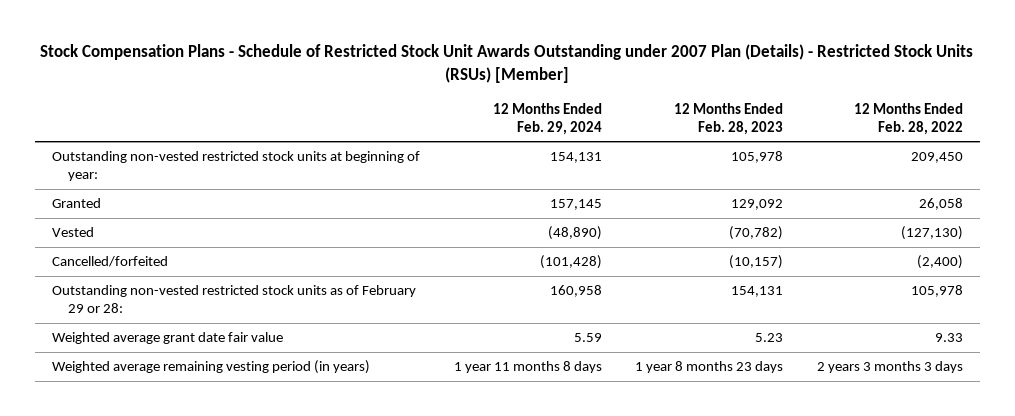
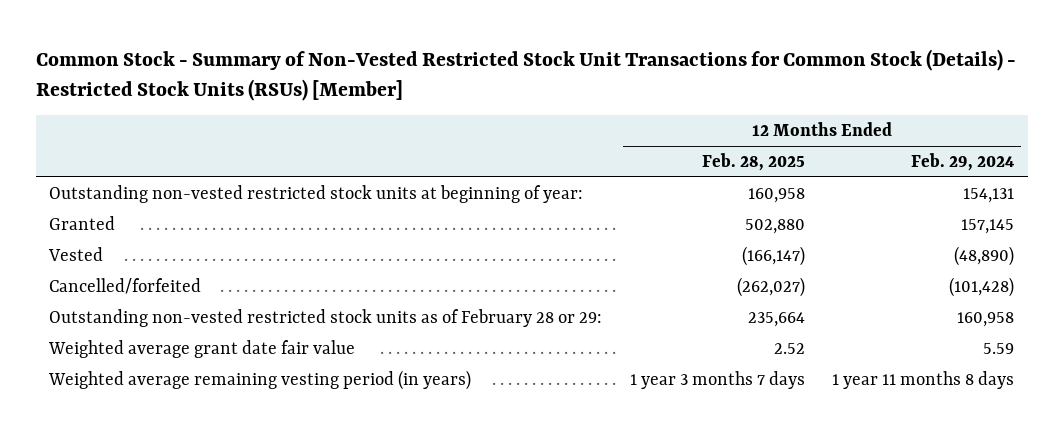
[40,44,974,84] Stock Compensation Plans - Schedule of Restricted Stock Unit Awards Outstanding under 2007 Plan (Details) - Restricted Stock Units (RSUs) [Member] -> [35,48,1016,101] Common Stock - Summary of Non-Vested Restricted Stock Unit Transactions for Common Stock (Details) - Restricted Stock Units (RSUs) [Member]
[674,102,784,135] 12 Months Ended Feb. 28, 2023 -> none
[854,102,964,135] 12 Months Ended Feb. 28, 2022 -> none
none -> [701,152,805,171] Feb. 28, 2025
[51,285,416,314] Outstanding non-vested restricted stock units as of February 29 or 28: -> [49,308,603,327] Outstanding non-vested restricted stock units as of February 28 or 29:

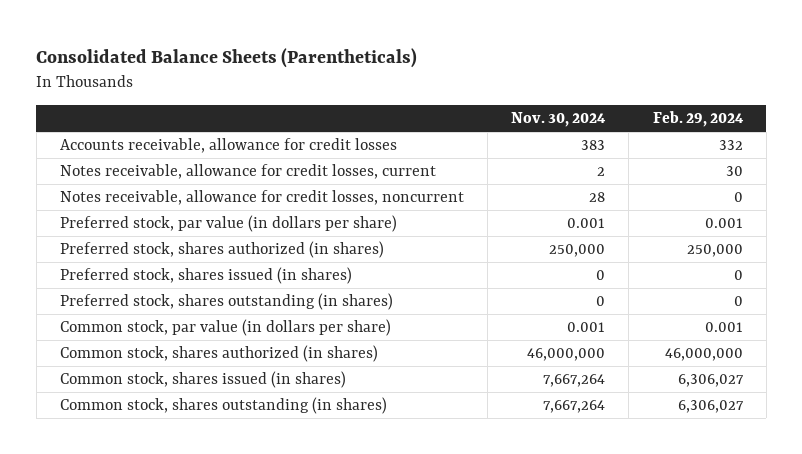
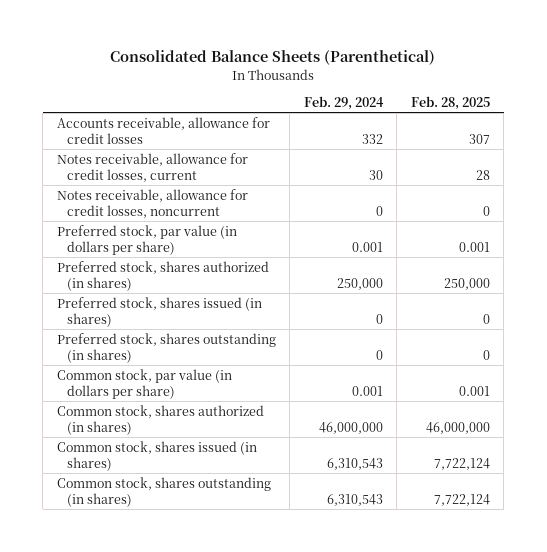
[36,48,418,69] Consolidated Balance Sheets (Parentheticals) -> [110,50,436,66] Consolidated Balance Sheets (Parenthetical)
[511,112,607,128] Nov. 30, 2024 -> none
none -> [410,95,490,110] Feb. 28, 2025
[677,374,744,388] 6,306,027 -> [326,457,383,470] 6,310,543
[677,400,744,414] 6,306,027 -> [326,493,383,506] 6,310,543

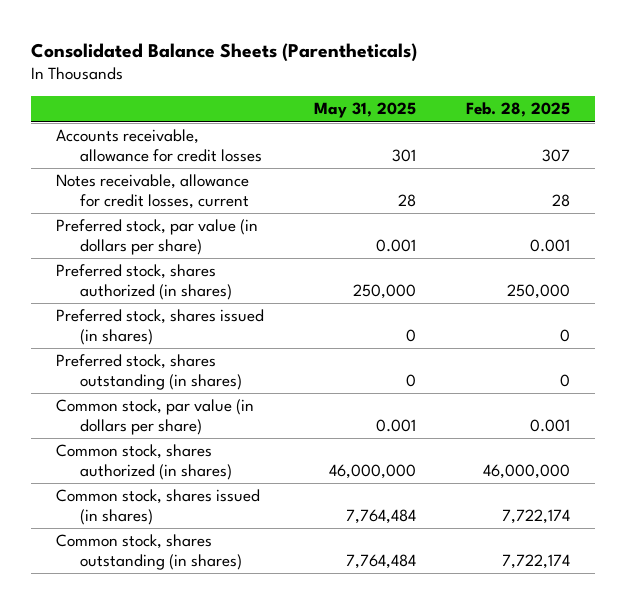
[110,50,436,66] Consolidated Balance Sheets (Parenthetical) -> [30,42,417,62] Consolidated Balance Sheets (Parentheticals)
[303,95,384,110] Feb. 29, 2024 -> none
none -> [313,102,416,119] May 31, 2025
[56,188,248,218] Notes receivable, allowance for credit losses, noncurrent -> none
[433,457,490,470] 7,722,124 -> [501,509,570,525] 7,722,174
[433,493,490,506] 7,722,124 -> [501,554,570,570] 7,722,174

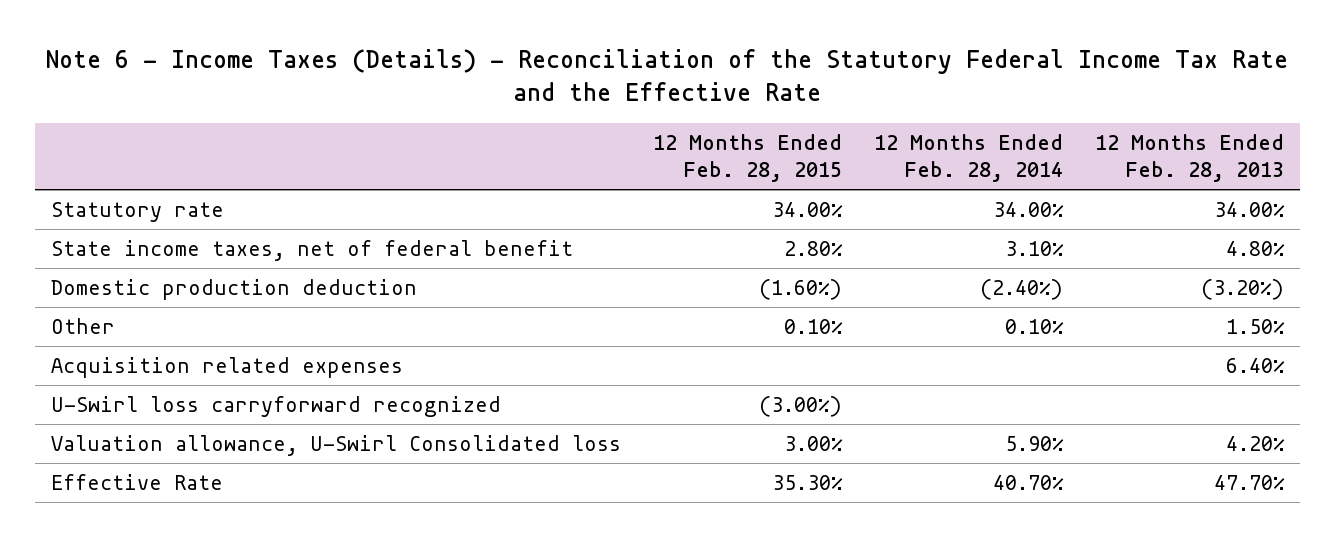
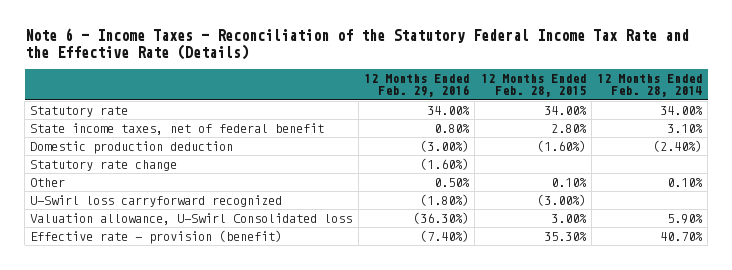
[46,49,1289,102] Note 6 - Income Taxes (Details) - Reconciliation of the Statutory Federal Income Tax Rate and the Effective Rate -> [24,28,689,60] Note 6 - Income Taxes - Reconciliation of the Statutory Federal Income Tax Rate and the Effective Rate (Details)
[1094,133,1284,183] 12 Months Ended Feb. 28, 2013 -> none
none -> [363,73,469,98] 12 Months Ended Feb. 29, 2016
none -> [30,160,178,172] Statutory rate change
[50,356,403,378] Acquisition related expenses -> none
[50,473,223,490] Effective Rate -> [30,230,283,245] Effective rate - provision (benefit)

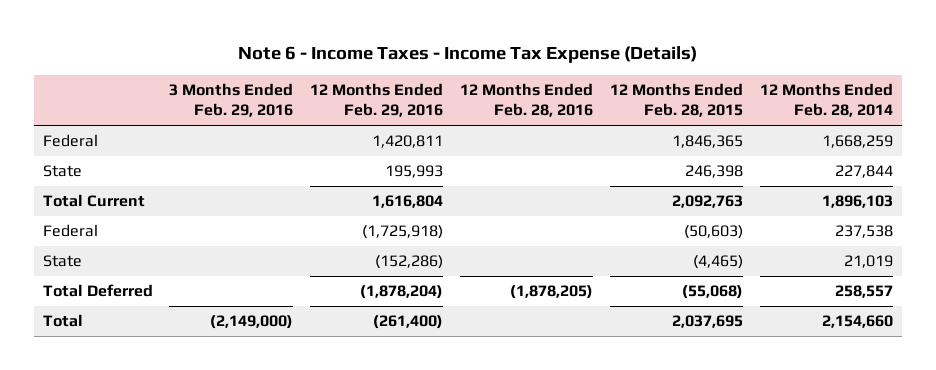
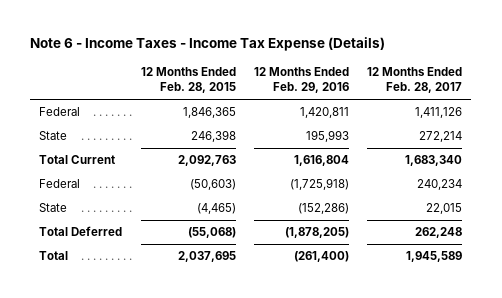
[169,83,294,118] 3 Months Ended Feb. 29, 2016 -> none
[460,83,594,118] 12 Months Ended Feb. 28, 2016 -> none
[760,83,894,118] 12 Months Ended Feb. 28, 2014 -> none
none -> [367,67,463,94] 12 Months Ended Feb. 28, 2017
[360,285,444,300] (1,878,204) -> [284,227,349,239] (1,878,205)

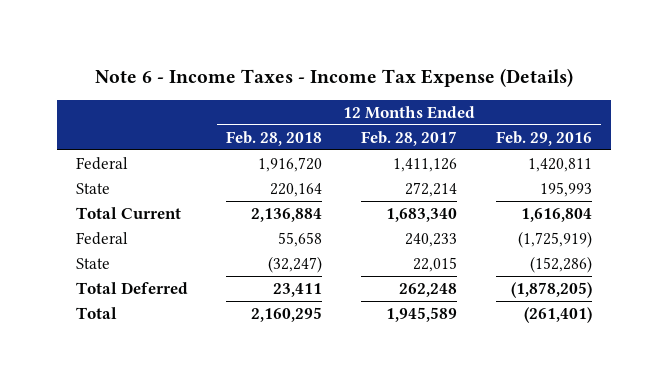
[140,67,236,94] 12 Months Ended Feb. 28, 2015 -> none
none -> [226,130,323,146] Feb. 28, 2018
[289,178,349,191] (1,725,918) -> [517,230,592,248] (1,725,919)
[417,179,463,191] 240,234 -> [404,232,457,247] 240,233
[293,251,349,263] (261,400) -> [523,306,592,323] (261,401)

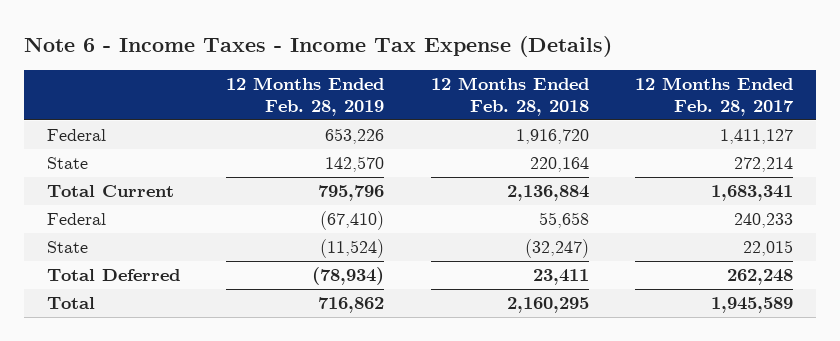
[495,130,592,146] Feb. 29, 2016 -> none
none -> [226,76,385,117] 12 Months Ended Feb. 28, 2019
[392,157,457,172] 1,411,126 -> [719,128,793,144] 1,411,127
[385,207,457,222] 1,683,340 -> [710,184,793,201] 1,683,341

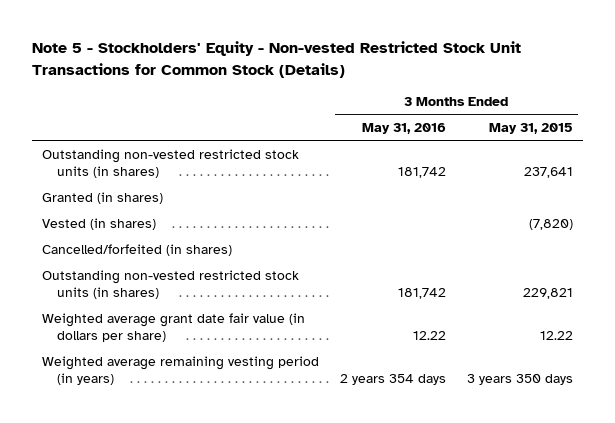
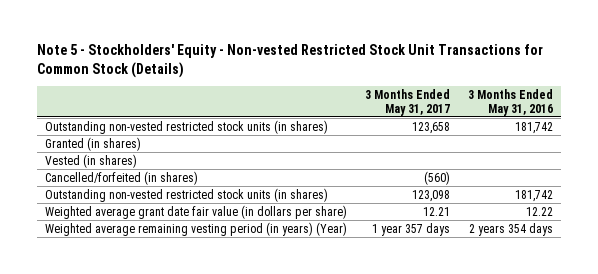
[488,123,573,135] May 31, 2015 -> none
none -> [365,88,451,116] 3 Months Ended May 31, 2017
[42,355,320,386] Weighted average remaining vesting period (in years) -> [45,221,348,236] Weighted average remaining vesting period (in years) (Year)

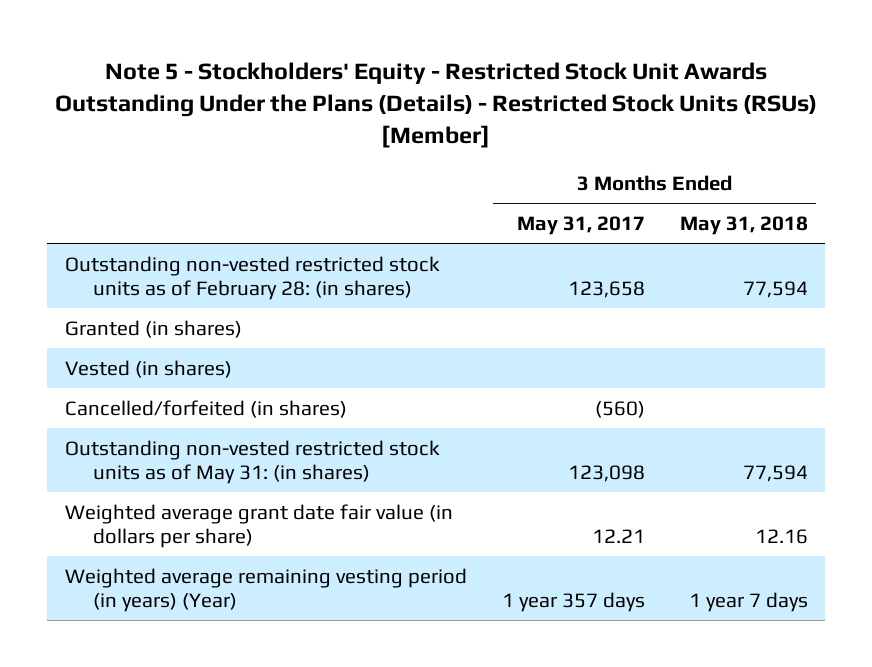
[36,44,543,78] Note 5 - Stockholders' Equity - Non-vested Restricted Stock Unit Transactions for Common Stock (Details) -> [55,61,818,148] Note 5 - Stockholders' Equity - Restricted Stock Unit Awards Outstanding Under the Plans (Details) - Restricted Stock Units (RSUs) [Member]
[467,88,553,116] 3 Months Ended May 31, 2016 -> none
none -> [679,215,808,235] May 31, 2018
[45,119,329,134] Outstanding non-vested restricted stock units (in shares) -> [64,255,440,300] Outstanding non-vested restricted stock units as of February 28: (in shares)
[45,187,329,202] Outstanding non-vested restricted stock units (in shares) -> [64,439,440,484] Outstanding non-vested restricted stock units as of May 31: (in shares)

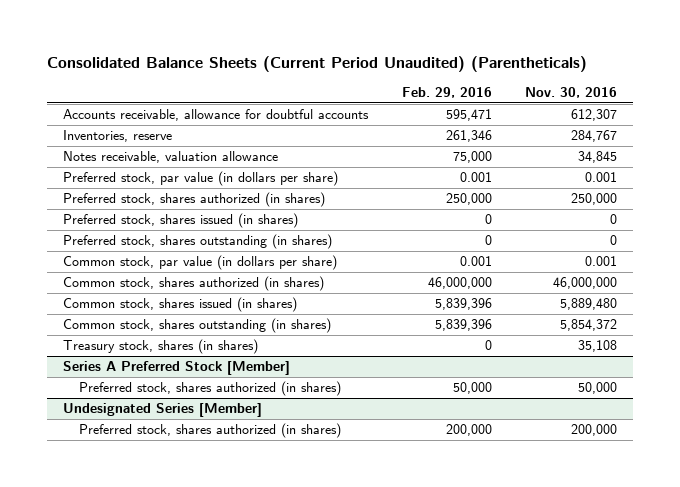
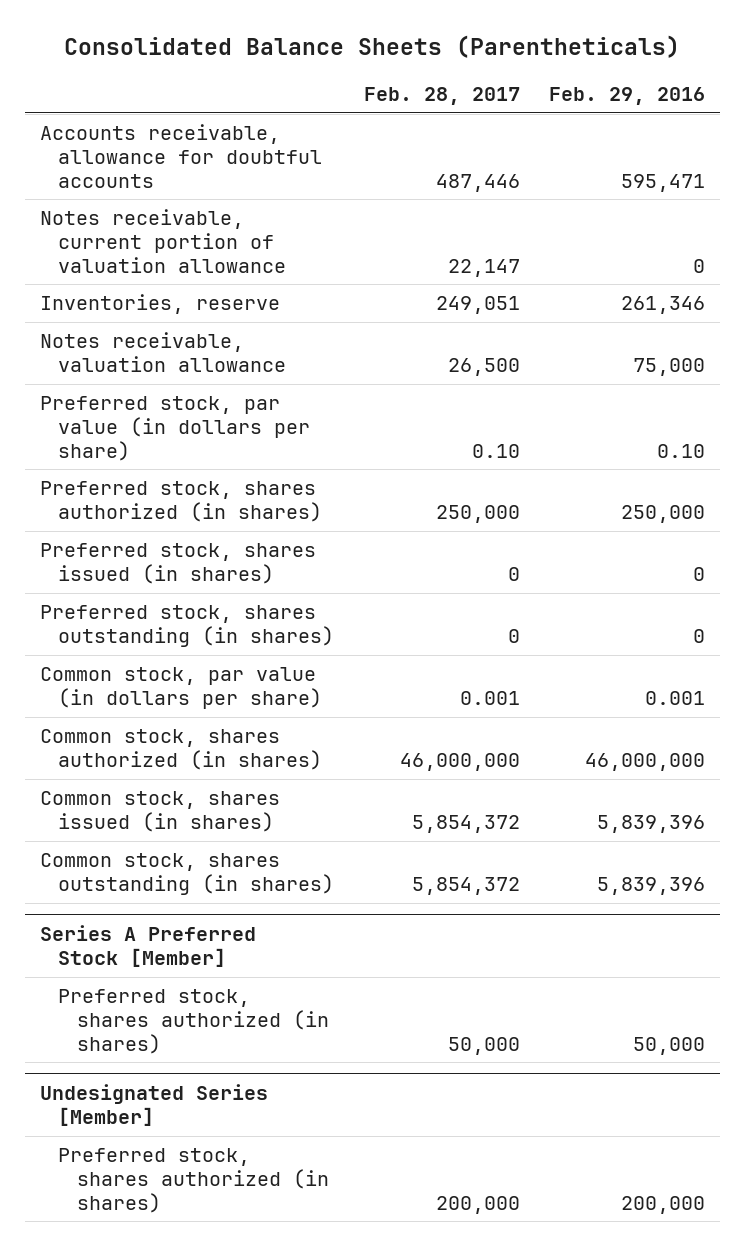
[46,55,587,72] Consolidated Balance Sheets (Current Period Unaudited) (Parentheticals) -> [64,35,681,59] Consolidated Balance Sheets (Parentheticals)
[524,86,617,98] Nov. 30, 2016 -> none
none -> [363,86,520,105] Feb. 28, 2017
none -> [39,208,287,273] Notes receivable, current portion of valuation allowance
[459,172,492,183] 0.001 -> [656,443,705,458] 0.10
[63,339,259,355] Treasury stock, shares (in shares) -> none

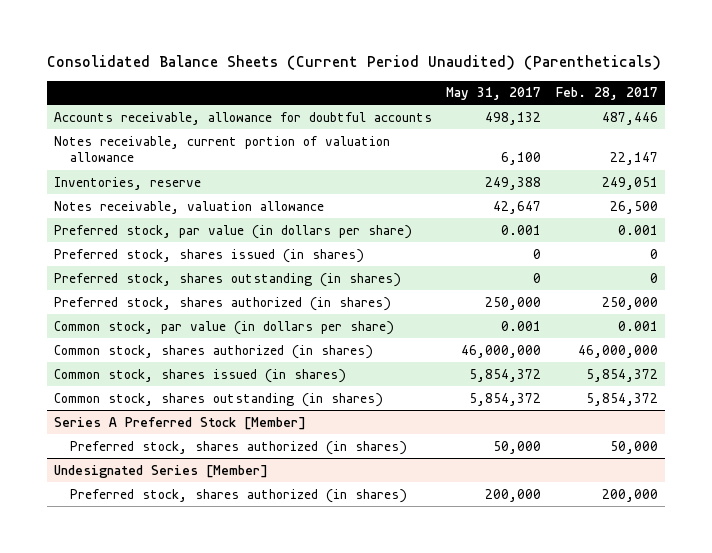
[64,35,681,59] Consolidated Balance Sheets (Parentheticals) -> [46,55,661,71] Consolidated Balance Sheets (Current Period Unaudited) (Parentheticals)
[548,86,705,105] Feb. 29, 2016 -> none
none -> [446,87,542,101] May 31, 2017
[471,443,520,458] 0.10 -> [617,224,658,235] 0.001
[39,480,323,522] Preferred stock, shares authorized (in shares) -> [53,296,391,311] Preferred stock, shares authorized (in shares)

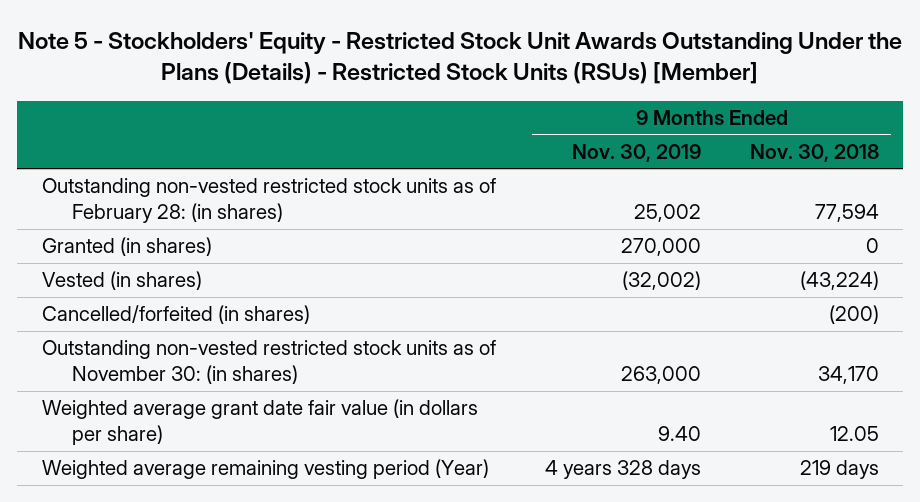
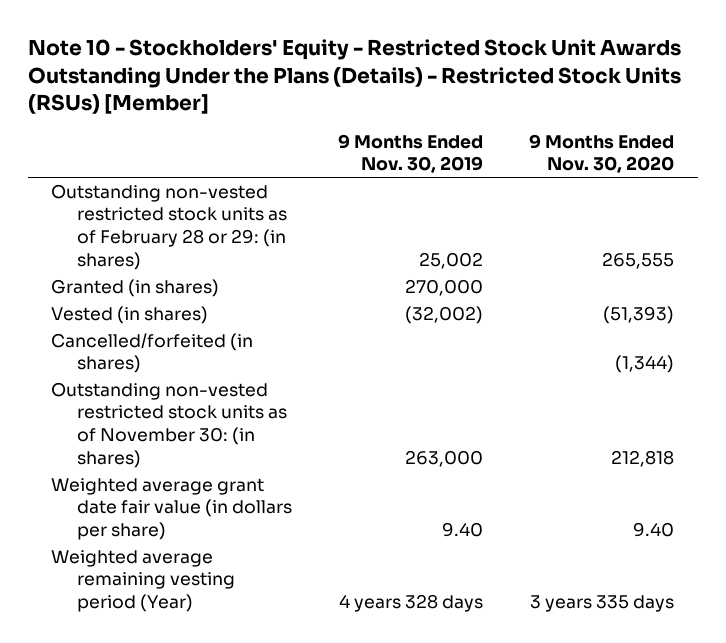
[18,31,903,85] Note 5 - Stockholders' Equity - Restricted Stock Unit Awards Outstanding Under the Plans (Details) - Restricted Stock Units (RSUs) [Member] -> [28,39,682,115] Note 10 - Stockholders' Equity - Restricted Stock Unit Awards Outstanding Under the Plans (Details) - Restricted Stock Units (RSUs) [Member]
[749,143,879,162] Nov. 30, 2018 -> none
none -> [529,133,675,174] 9 Months Ended Nov. 30, 2020
[41,178,496,224] Outstanding non-vested restricted stock units as of February 28: (in shares) -> [51,183,288,270] Outstanding non-vested restricted stock units as of February 28 or 29: (in shares)

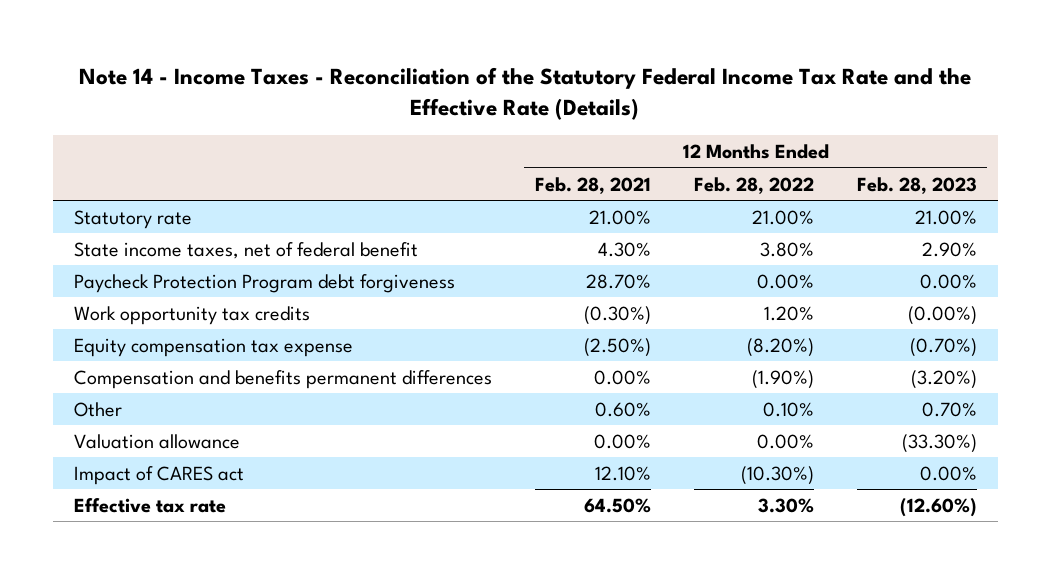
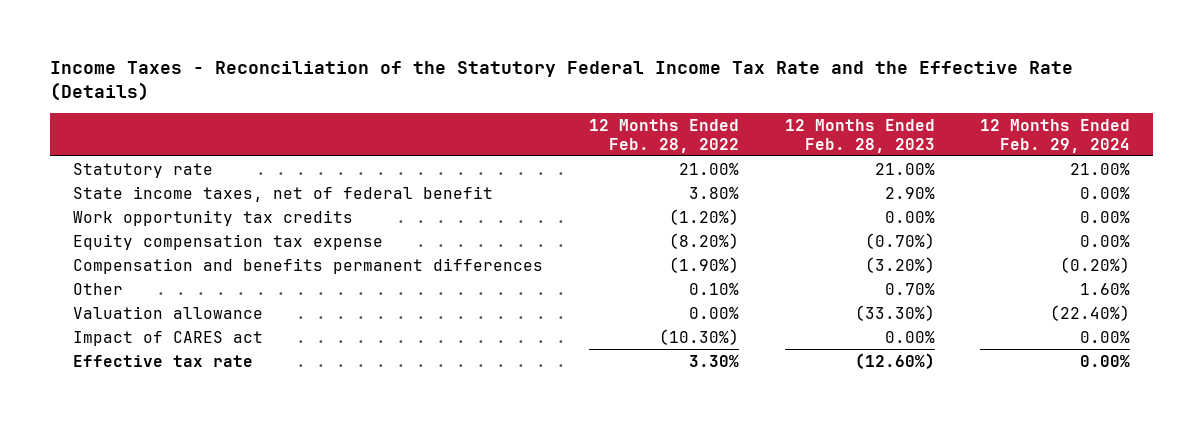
[79,67,972,121] Note 14 - Income Taxes - Reconciliation of the Statutory Federal Income Tax Rate and the Effective Rate (Details) -> [49,60,1073,101] Income Taxes - Reconciliation of the Statutory Federal Income Tax Rate and the Effective Rate (Details)
[535,176,652,194] Feb. 28, 2021 -> none
none -> [980,118,1131,153] 12 Months Ended Feb. 29, 2024
[74,273,456,293] Paycheck Protection Program debt forgiveness -> none
[763,305,814,321] 1.20% -> [668,208,739,225] (1.20%)
[907,305,977,325] (0.00%) -> [884,210,935,223] 0.00%

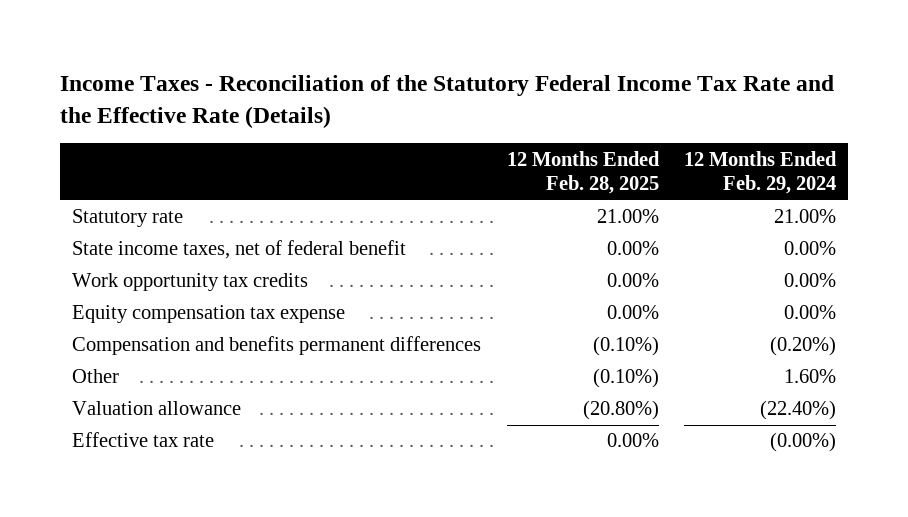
[588,118,739,153] 12 Months Ended Feb. 28, 2022 -> none
[784,118,935,153] 12 Months Ended Feb. 28, 2023 -> none
none -> [506,150,660,195] 12 Months Ended Feb. 28, 2025
[72,330,263,346] Impact of CARES act -> none
[1080,354,1131,367] 0.00% -> [769,432,836,453] (0.00%)

